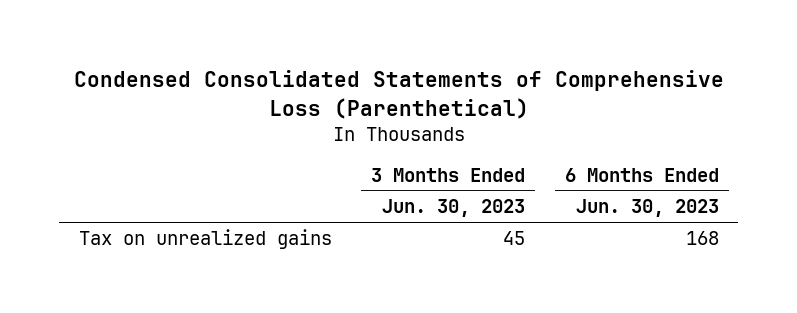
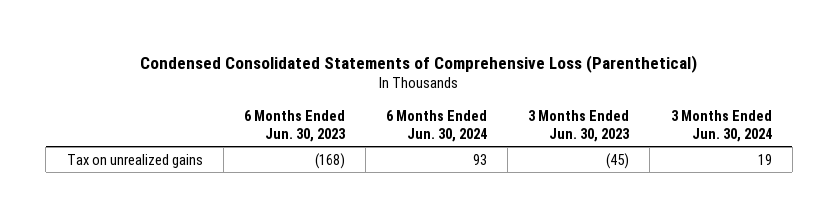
none -> [386,109,488,143] 6 Months Ended Jun. 30, 2024
none -> [670,109,772,143] 3 Months Ended Jun. 30, 2024
[503,231,526,246] 45 -> [606,152,630,169] (45)
[685,231,719,246] 168 -> [314,152,345,169] (168)

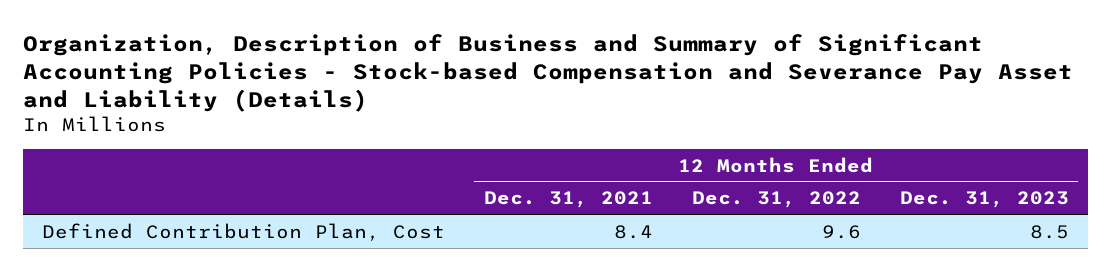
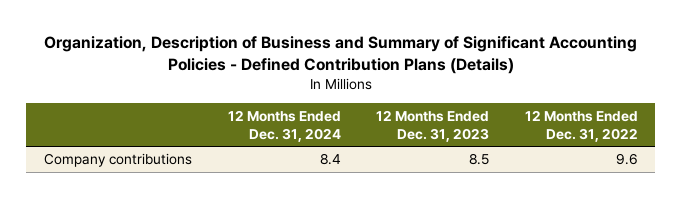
[22,33,1073,112] Organization, Description of Business and Summary of Significant Accounting Policies - Stock-based Compensation and Severance Pay Asset and Liability (Details) -> [43,36,637,75] Organization, Description of Business and Summary of Significant Accounting Policies - Defined Contribution Plans (Details)
[483,191,653,209] Dec. 31, 2021 -> none
none -> [227,109,341,142] 12 Months Ended Dec. 31, 2024
[42,222,446,241] Defined Contribution Plan, Cost -> [44,153,193,168] Company contributions

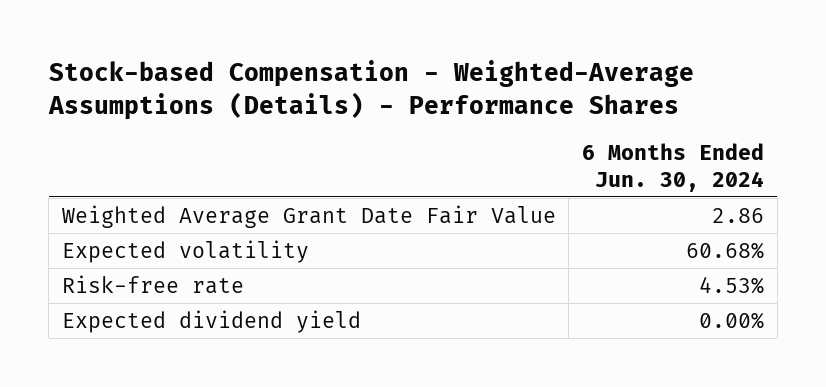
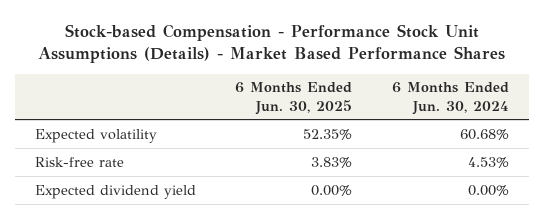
[47,60,694,120] Stock-based Compensation - Weighted-Average Assumptions (Details) - Performance Shares -> [37,24,505,64] Stock-based Compensation - Performance Stock Unit Assumptions (Details) - Market Based Performance Shares
none -> [235,82,353,115] 6 Months Ended Jun. 30, 2025
[61,204,556,228] Weighted Average Grant Date Fair Value -> none

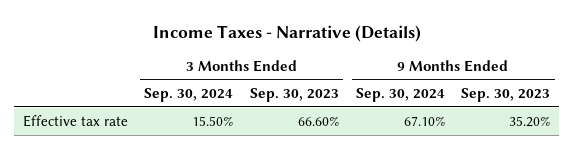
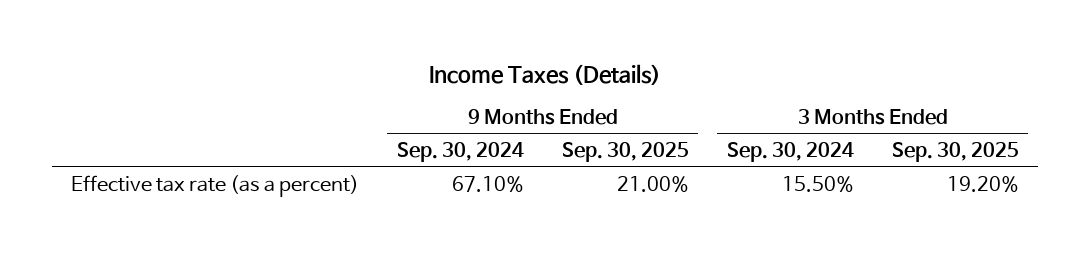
[152,24,421,42] Income Taxes - Narrative (Details) -> [428,63,661,85] Income Taxes (Details)
[250,88,340,103] Sep. 30, 2023 -> none
[461,88,551,103] Sep. 30, 2023 -> none
none -> [561,142,689,163] Sep. 30, 2025
none -> [891,142,1019,163] Sep. 30, 2025
[22,115,128,128] Effective tax rate -> [70,175,359,198] Effective tax rate (as a percent)

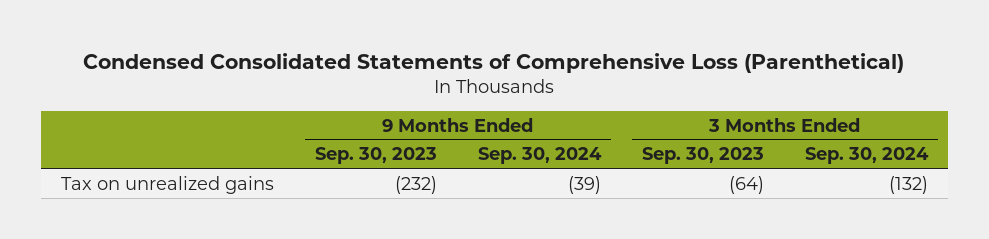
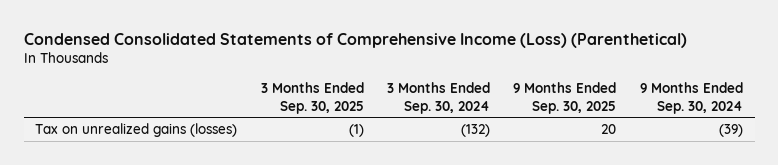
[83,52,905,73] Condensed Consolidated Statements of Comprehensive Loss (Parenthetical) -> [23,32,687,48] Condensed Consolidated Statements of Comprehensive Income (Loss) (Parenthetical)
[314,147,437,165] Sep. 30, 2023 -> none
[641,147,764,165] Sep. 30, 2023 -> none
none -> [260,82,364,114] 3 Months Ended Sep. 30, 2025
none -> [513,82,617,114] 9 Months Ended Sep. 30, 2025
[61,175,275,194] Tax on unrealized gains -> [35,123,238,138] Tax on unrealized gains (losses)

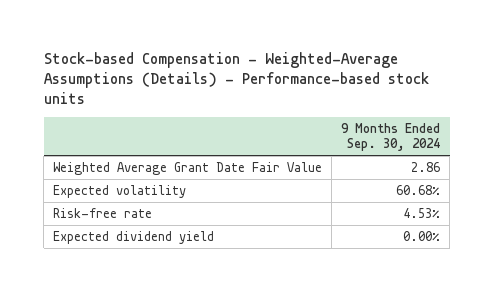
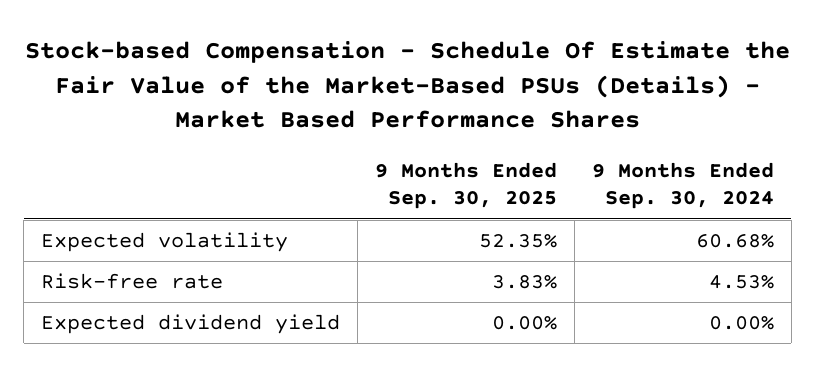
[43,51,429,104] Stock-based Compensation - Weighted-Average Assumptions (Details) - Performance-based stock units -> [24,41,790,129] Stock-based Compensation - Schedule Of Estimate the Fair Value of the Market-Based PSUs (Details) - Market Based Performance Shares
none -> [375,161,558,210] 9 Months Ended Sep. 30, 2025
[53,162,323,176] Weighted Average Grant Date Fair Value -> none

